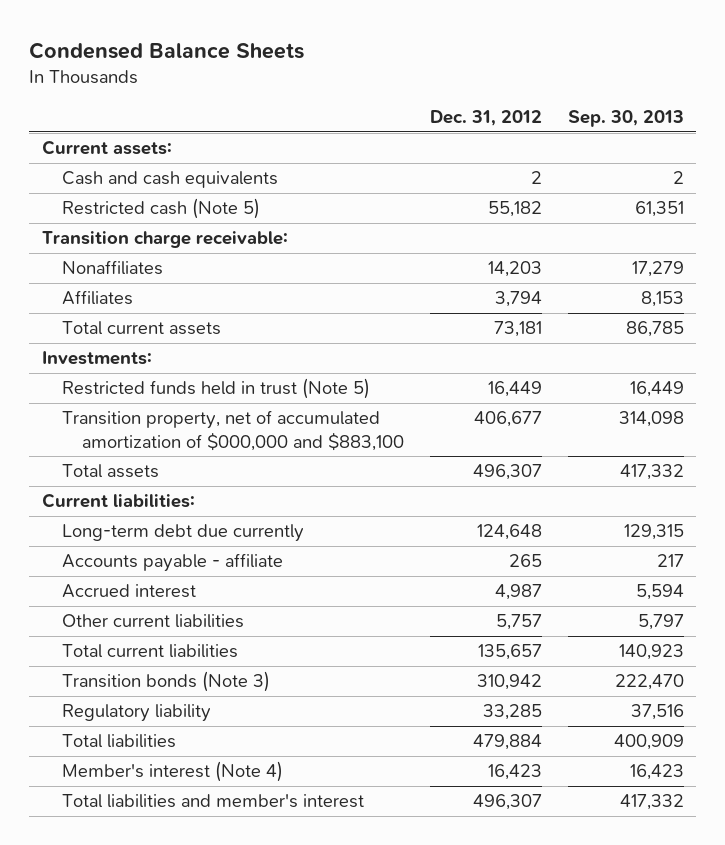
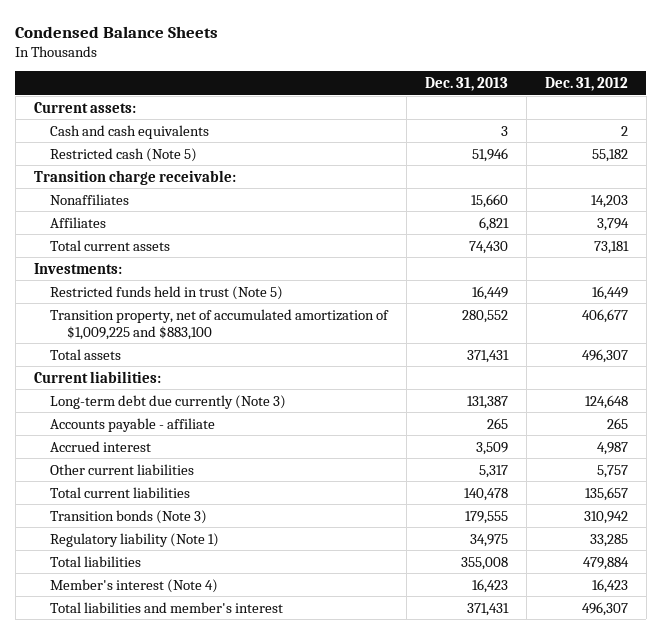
[567,110,684,128] Sep. 30, 2013 -> none
none -> [425,76,509,91] Dec. 31, 2013
[61,410,405,451] Transition property, net of accumulated amortization of $000,000 and $883,100 -> [50,308,390,340] Transition property, net of accumulated amortization of $1,009,225 and $883,100
[61,524,304,543] Long-term debt due currently -> [50,394,287,409] Long-term debt due currently (Note 3)
[61,704,211,723] Regulatory liability -> [50,532,220,547] Regulatory liability (Note 1)

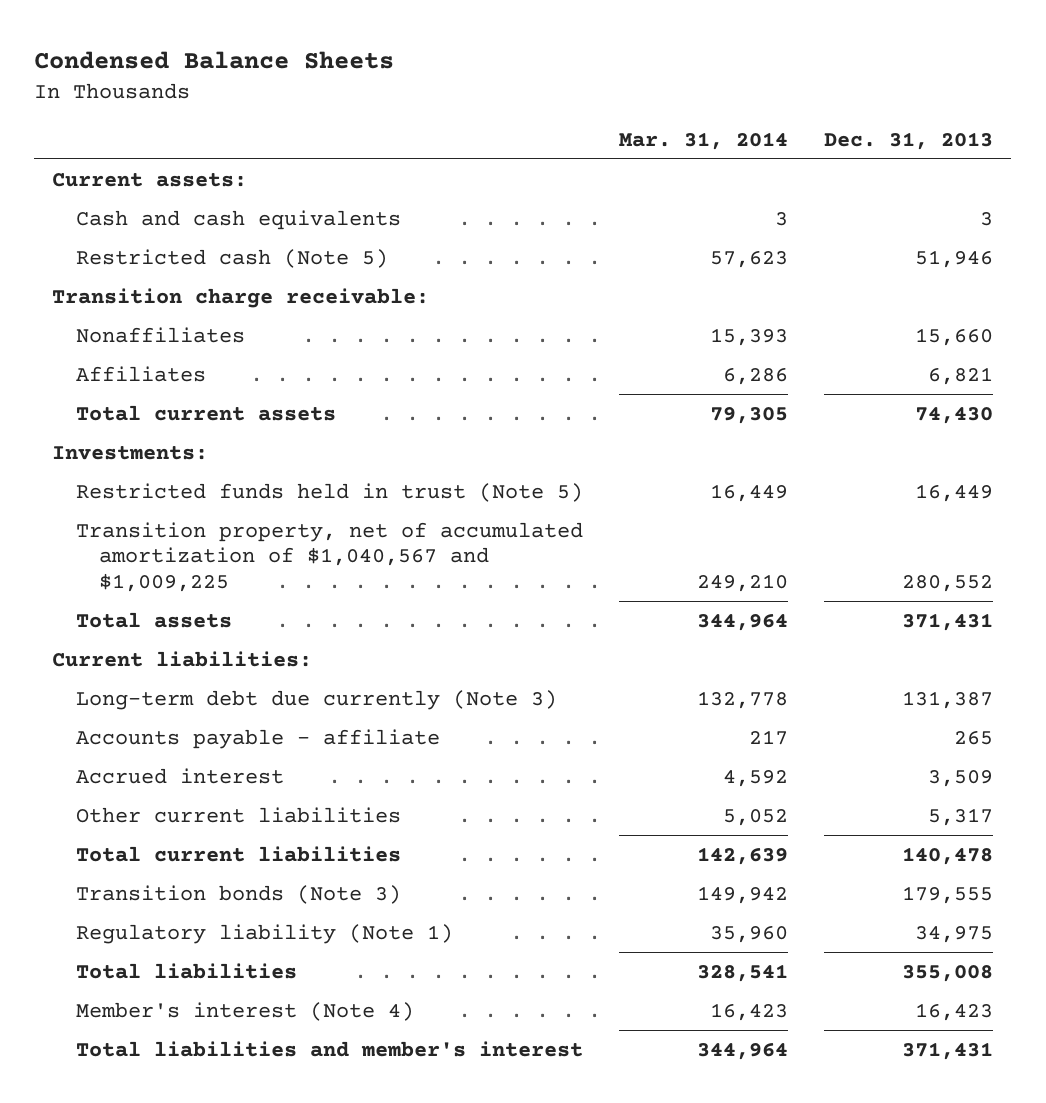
[544,76,628,91] Dec. 31, 2012 -> none
none -> [619,131,789,150] Mar. 31, 2014
[50,308,390,340] Transition property, net of accumulated amortization of $1,009,225 and $883,100 -> [75,521,583,593] Transition property, net of accumulated amortization of $1,040,567 and $1,009,225

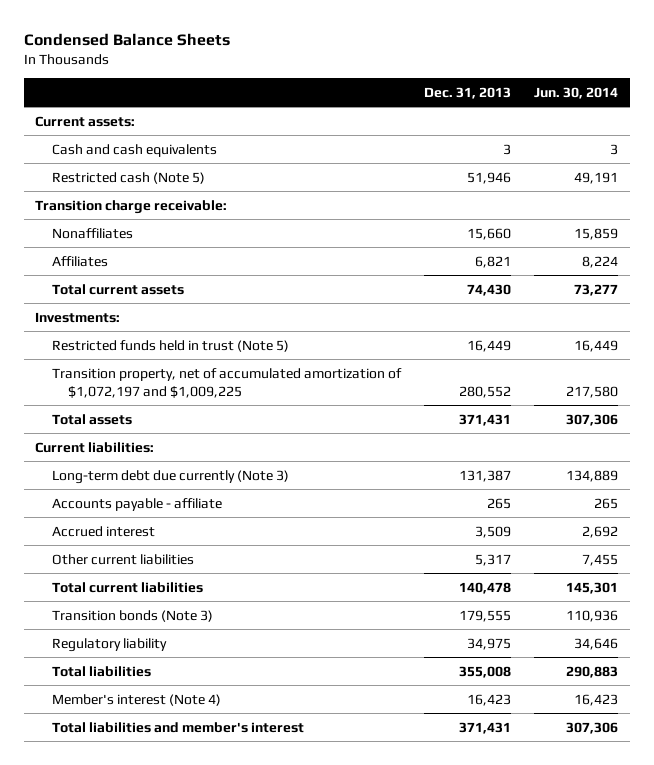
[619,131,789,150] Mar. 31, 2014 -> none
none -> [534,86,619,99] Jun. 30, 2014
[75,521,583,593] Transition property, net of accumulated amortization of $1,040,567 and $1,009,225 -> [51,367,402,398] Transition property, net of accumulated amortization of $1,072,197 and $1,009,225
[75,923,453,944] Regulatory liability (Note 1) -> [51,637,167,652] Regulatory liability

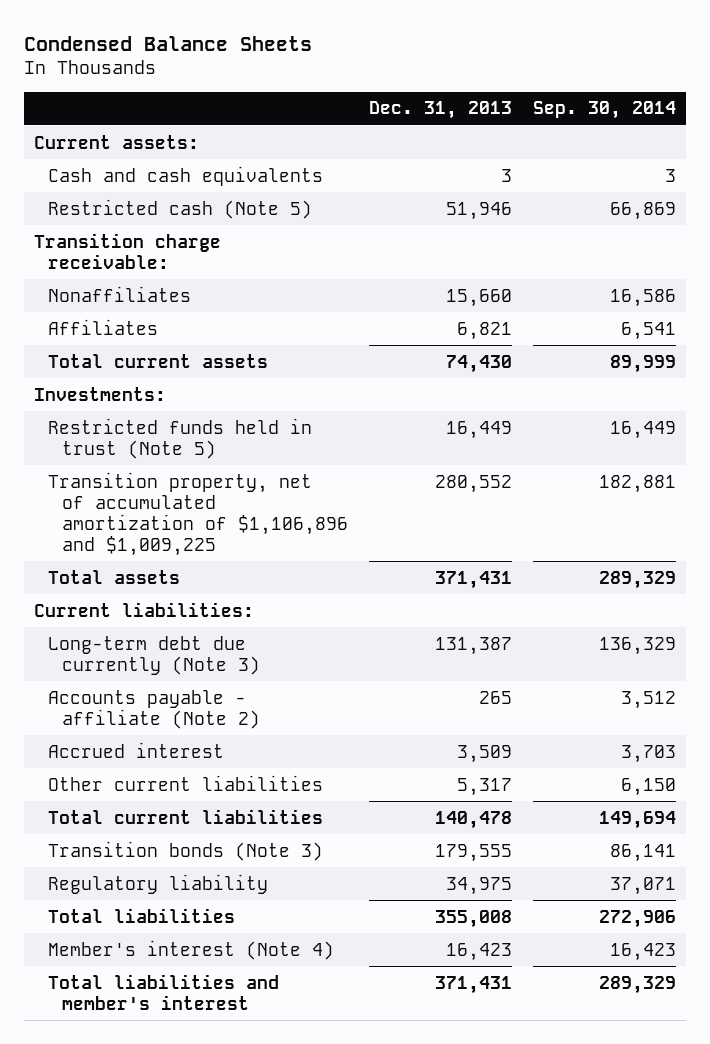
[534,86,619,99] Jun. 30, 2014 -> none
none -> [532,101,676,120] Sep. 30, 2014
[51,367,402,398] Transition property, net of accumulated amortization of $1,072,197 and $1,009,225 -> [47,471,348,556] Transition property, net of accumulated amortization of $1,106,896 and $1,009,225
[51,497,222,511] Accounts payable - affiliate -> [47,689,260,729] Accounts payable - affiliate (Note 2)

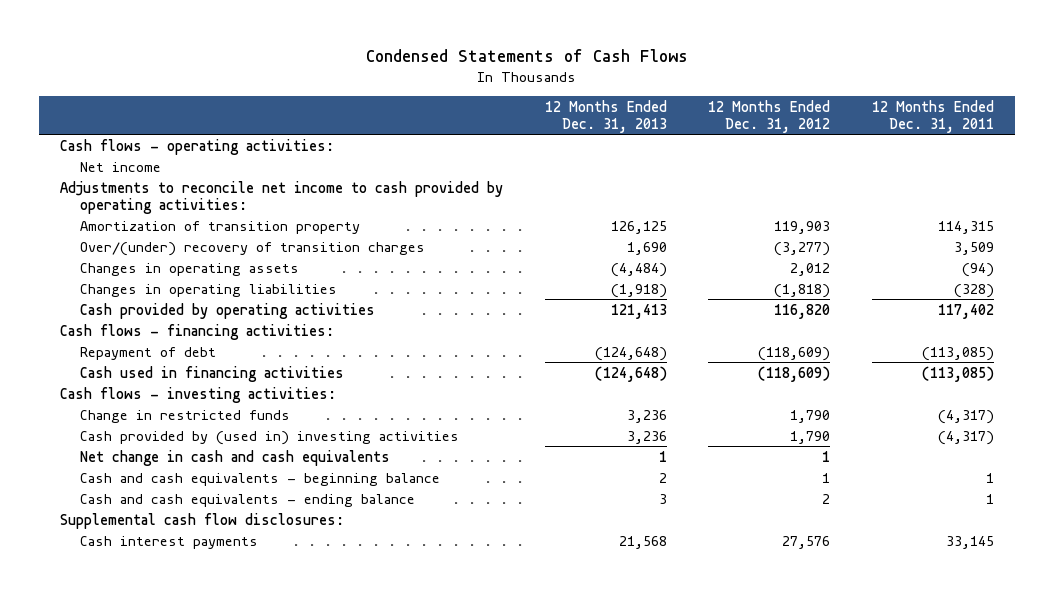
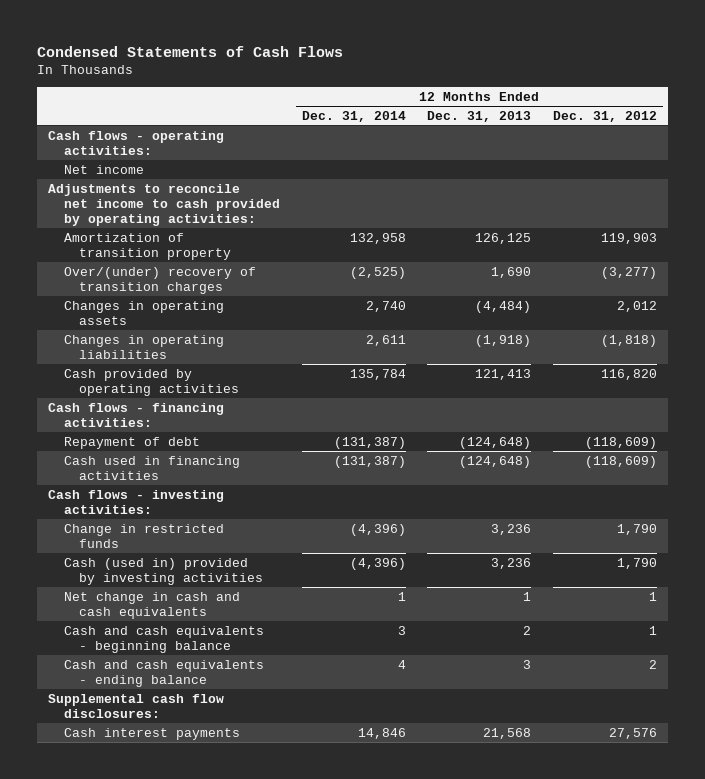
[872,99,995,134] 12 Months Ended Dec. 31, 2011 -> none
none -> [301,110,406,122] Dec. 31, 2014
[79,430,459,445] Cash provided by (used in) investing activities -> [63,557,264,585] Cash (used in) provided by investing activities

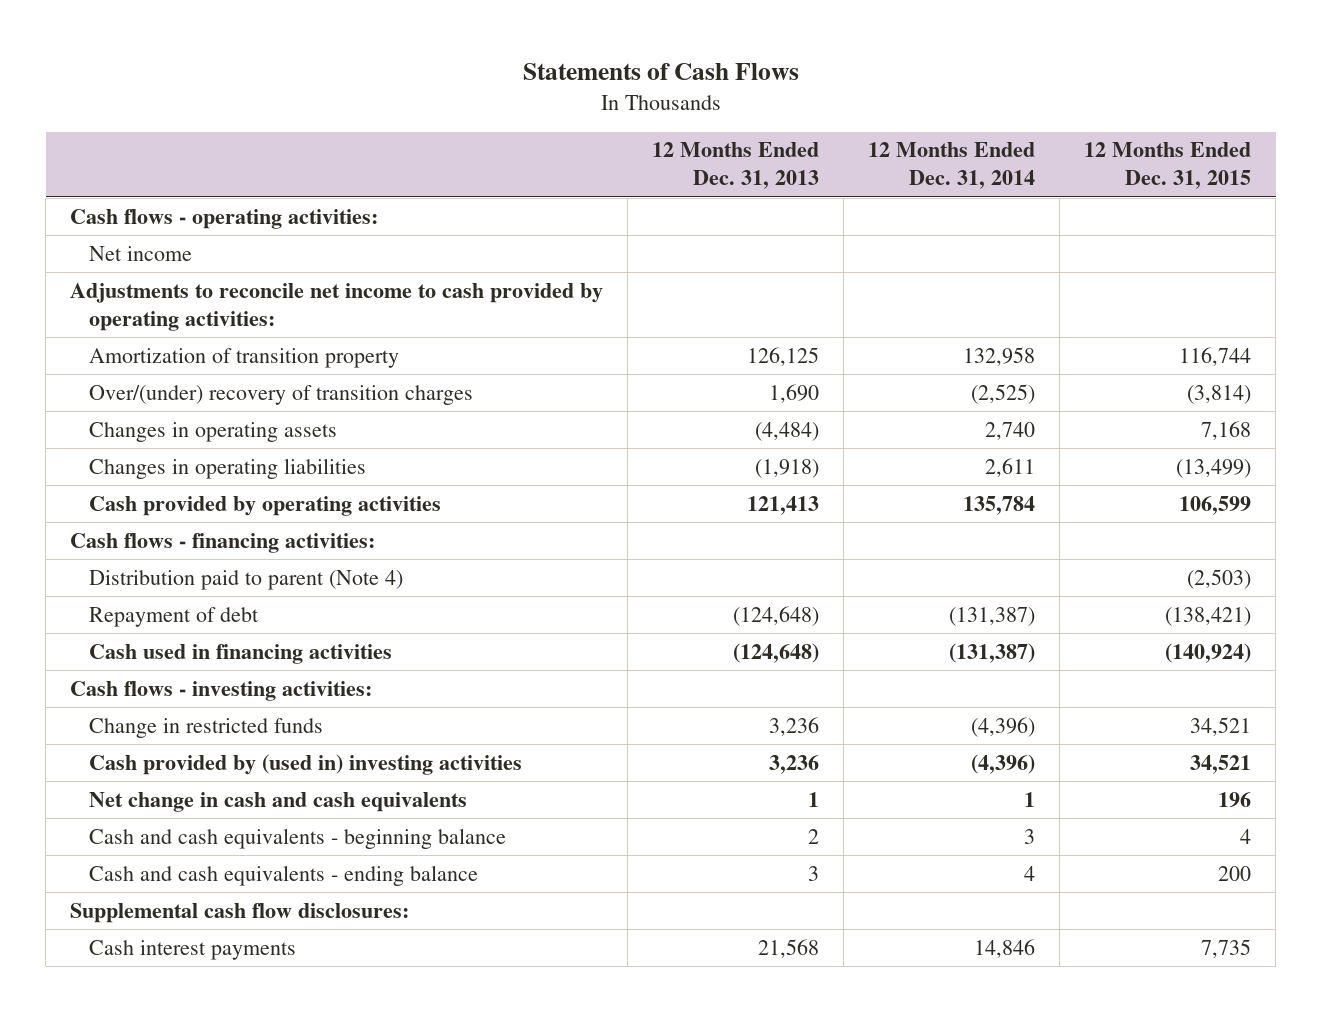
[37,46,344,58] Condensed Statements of Cash Flows -> [522,62,799,80] Statements of Cash Flows
[553,110,658,122] Dec. 31, 2012 -> none
none -> [1084,142,1252,190] 12 Months Ended Dec. 31, 2015
none -> [89,569,404,590] Distribution paid to parent (Note 4)
[63,557,264,585] Cash (used in) provided by investing activities -> [89,753,523,775] Cash provided by (used in) investing activities

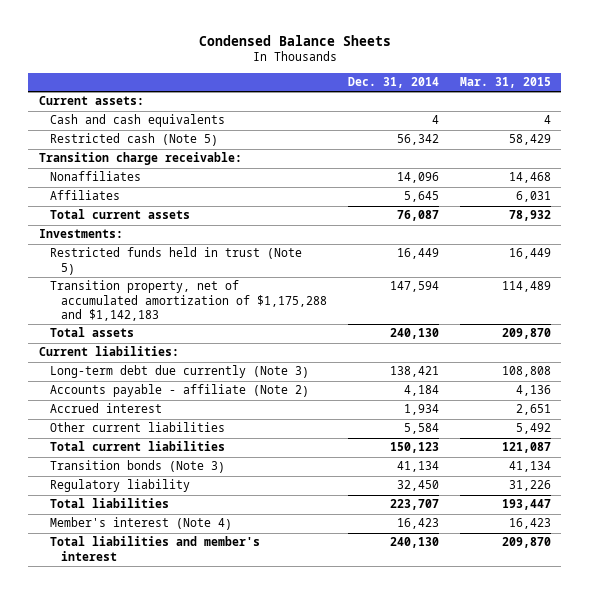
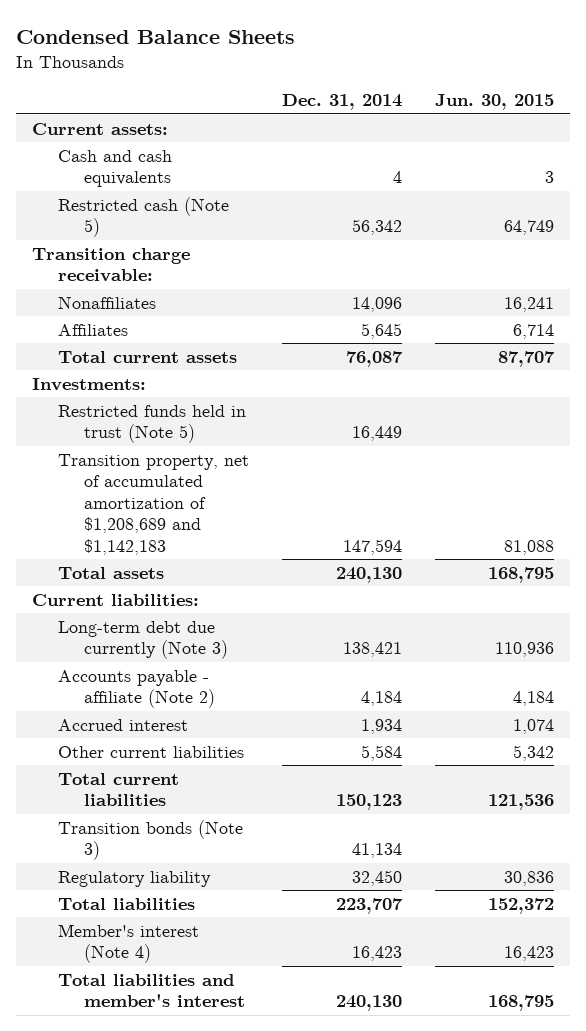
[459,77,551,89] Mar. 31, 2015 -> none
none -> [434,94,554,111] Jun. 30, 2015
[49,280,328,321] Transition property, net of accumulated amortization of $1,175,288 and $1,142,183 -> [57,453,249,555] Transition property, net of accumulated amortization of $1,208,689 and $1,142,183

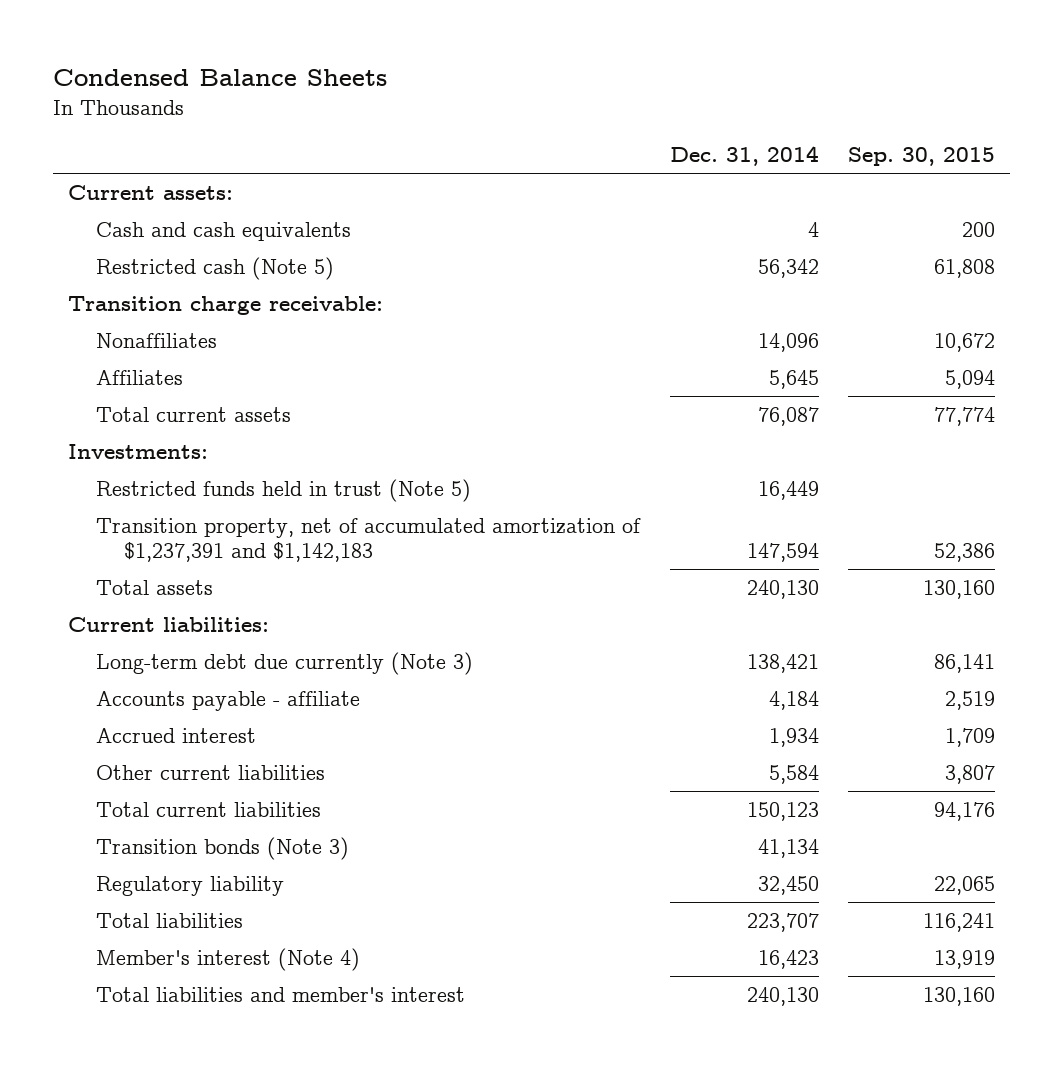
[434,94,554,111] Jun. 30, 2015 -> none
none -> [848,146,996,166] Sep. 30, 2015
[57,453,249,555] Transition property, net of accumulated amortization of $1,208,689 and $1,142,183 -> [95,517,641,563] Transition property, net of accumulated amortization of $1,237,391 and $1,142,183
[57,669,215,709] Accounts payable - affiliate (Note 2) -> [95,690,360,711] Accounts payable - affiliate

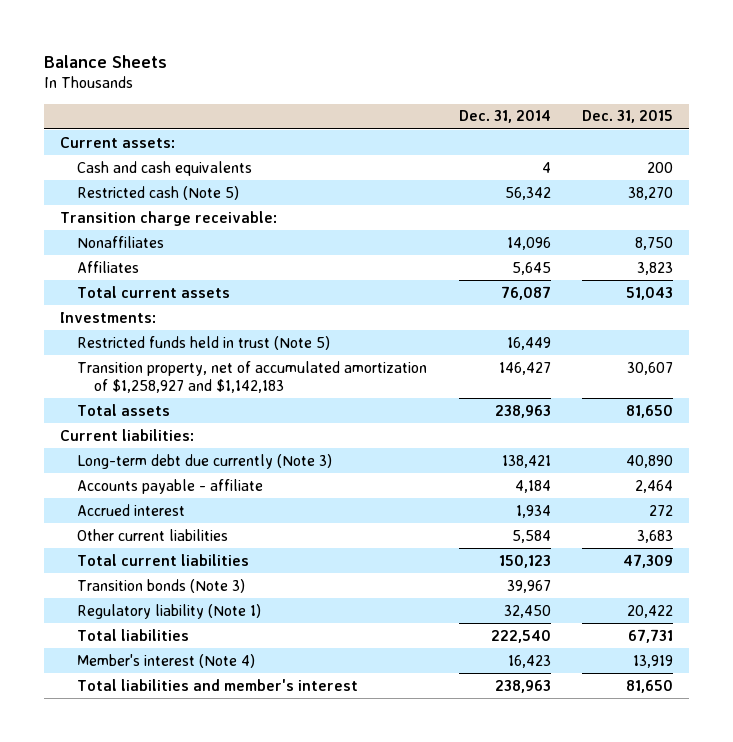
[52,68,387,86] Condensed Balance Sheets -> [43,54,167,68] Balance Sheets
[848,146,996,166] Sep. 30, 2015 -> none
none -> [582,110,674,124] Dec. 31, 2015
[95,517,641,563] Transition property, net of accumulated amortization of $1,237,391 and $1,142,183 -> [76,360,427,394] Transition property, net of accumulated amortization of $1,258,927 and $1,142,183
[746,543,819,563] 147,594 -> [498,361,551,375] 146,427
[746,579,819,599] 240,130 -> [494,404,551,418] 238,963
[757,838,819,858] 41,134 -> [506,579,551,593] 39,967
[95,875,284,896] Regulatory liability -> [76,603,261,619] Regulatory liability (Note 1)
[746,912,819,932] 223,707 -> [490,629,551,643] 222,540
[746,986,819,1006] 240,130 -> [494,679,551,693] 238,963

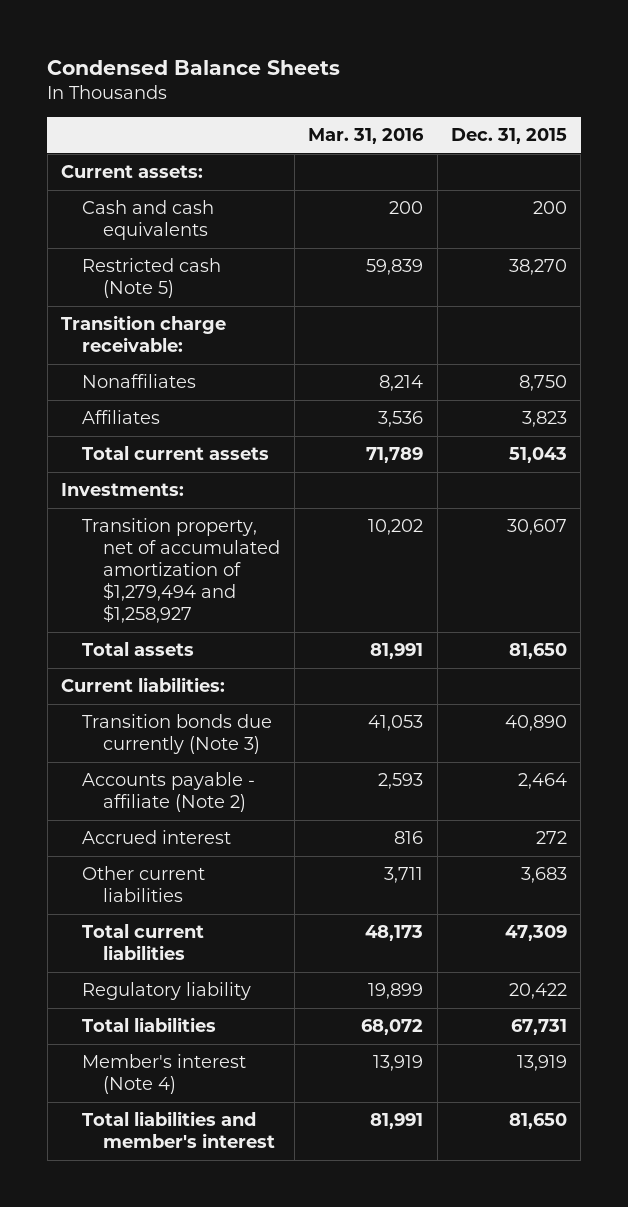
[43,54,167,68] Balance Sheets -> [47,60,341,76] Condensed Balance Sheets
[458,110,551,124] Dec. 31, 2014 -> none
none -> [308,128,425,145] Mar. 31, 2016
[76,335,330,350] Restricted funds held in trust (Note 5) -> none
[76,360,427,394] Transition property, net of accumulated amortization of $1,258,927 and $1,142,183 -> [82,518,281,624] Transition property, net of accumulated amortization of $1,279,494 and $1,258,927
[76,453,332,469] Long-term debt due currently (Note 3) -> [82,714,273,755] Transition bonds due currently (Note 3)
[76,478,263,494] Accounts payable - affiliate -> [82,772,256,813] Accounts payable - affiliate (Note 2)
[76,578,245,593] Transition bonds (Note 3) -> none
[76,603,261,619] Regulatory liability (Note 1) -> [82,982,252,1001] Regulatory liability

